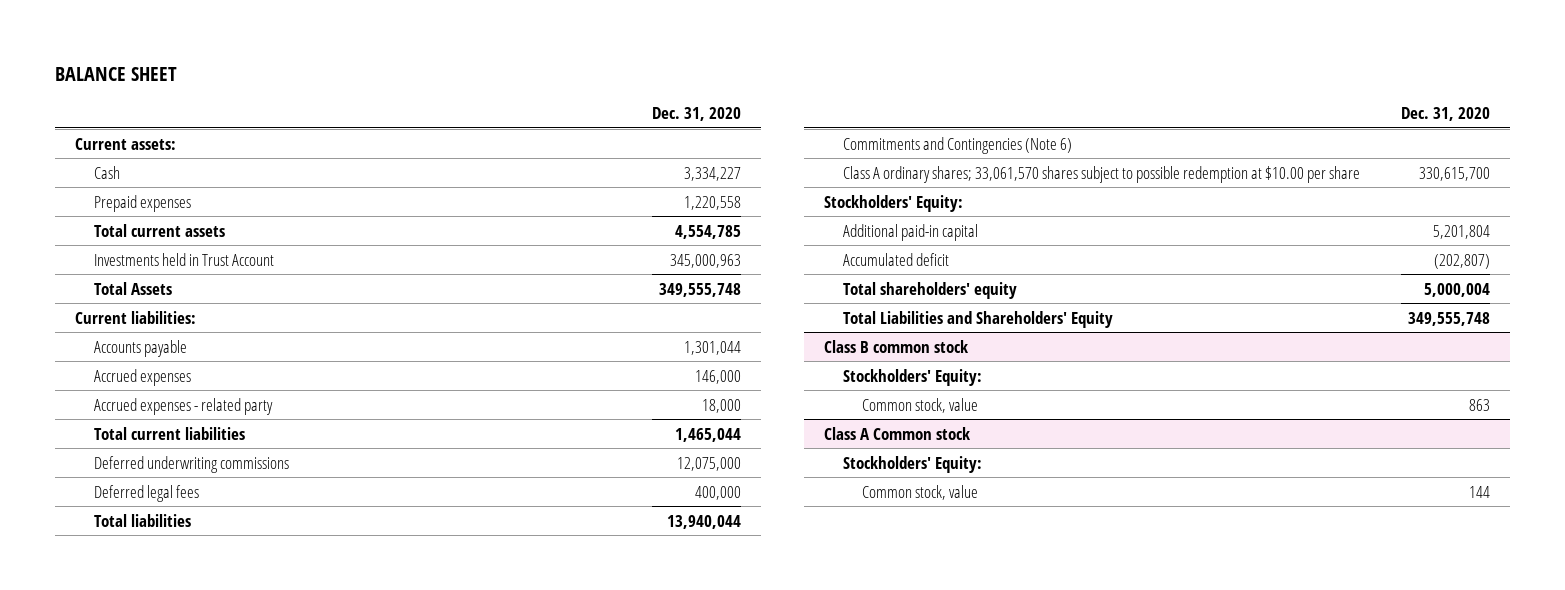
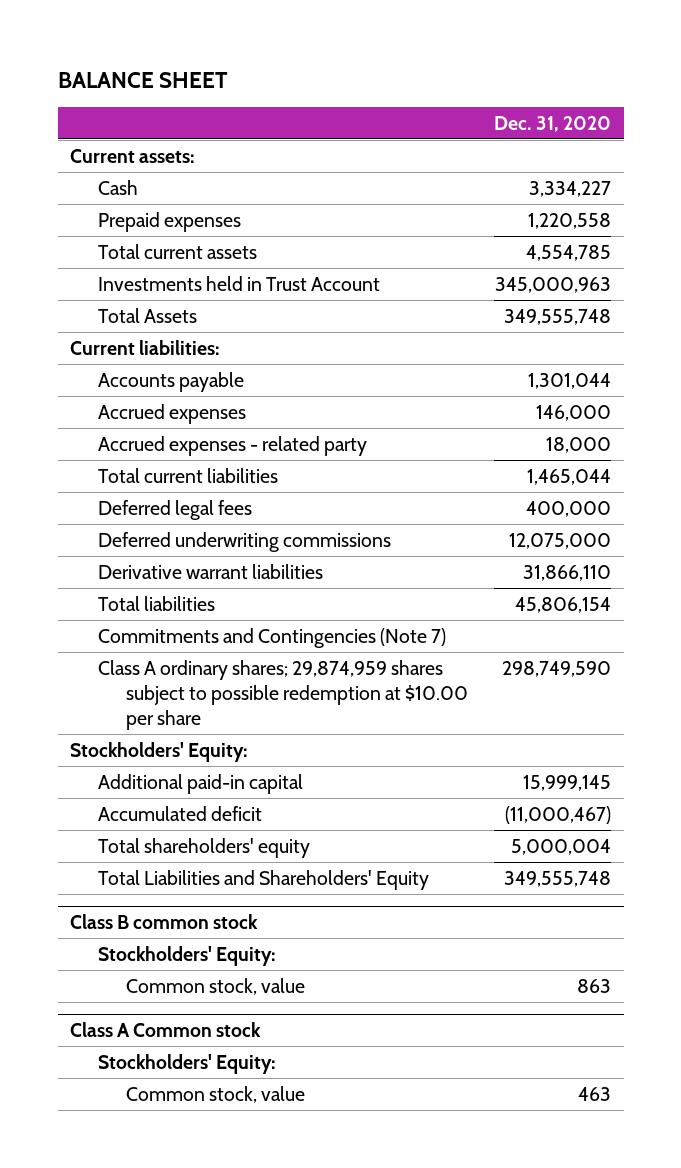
[93,455,289,473] Deferred underwriting commissions -> [98,531,392,552] Deferred underwriting commissions
none -> [98,563,324,579] Derivative warrant liabilities
[666,514,741,529] 13,940,044 -> [514,596,611,613] 45,806,154
[843,136,1073,154] Commitments and Contingencies (Note 6) -> [98,627,447,648] Commitments and Contingencies (Note 7)
[843,165,1361,183] Class A ordinary shares; 33,061,570 shares subject to possible redemption at $10.00 per share -> [98,659,469,731] Class A ordinary shares; 29,874,959 shares subject to possible redemption at $10.00 per share
[1418,166,1490,181] 330,615,700 -> [501,660,611,677] 298,749,590
[1432,224,1490,239] 5,201,804 -> [522,774,611,791] 15,999,145
[1433,253,1490,269] (202,807) -> [504,805,611,824] (11,000,467)
[1468,485,1490,498] 144 -> [577,1086,611,1101] 463

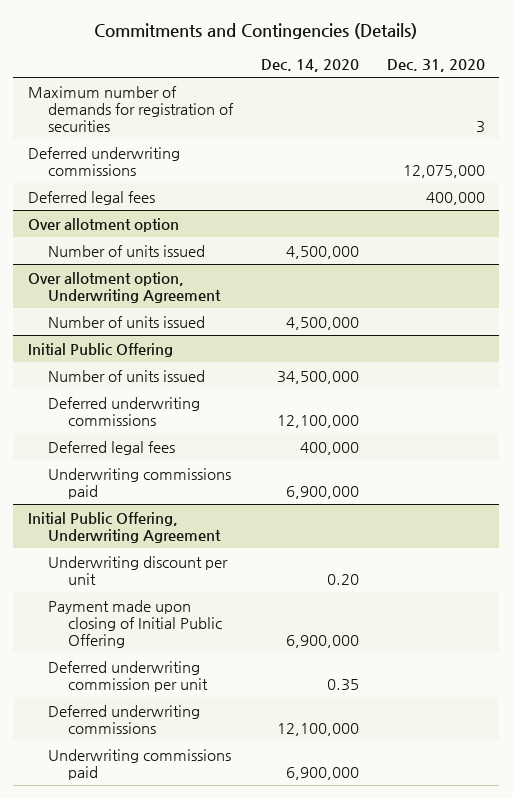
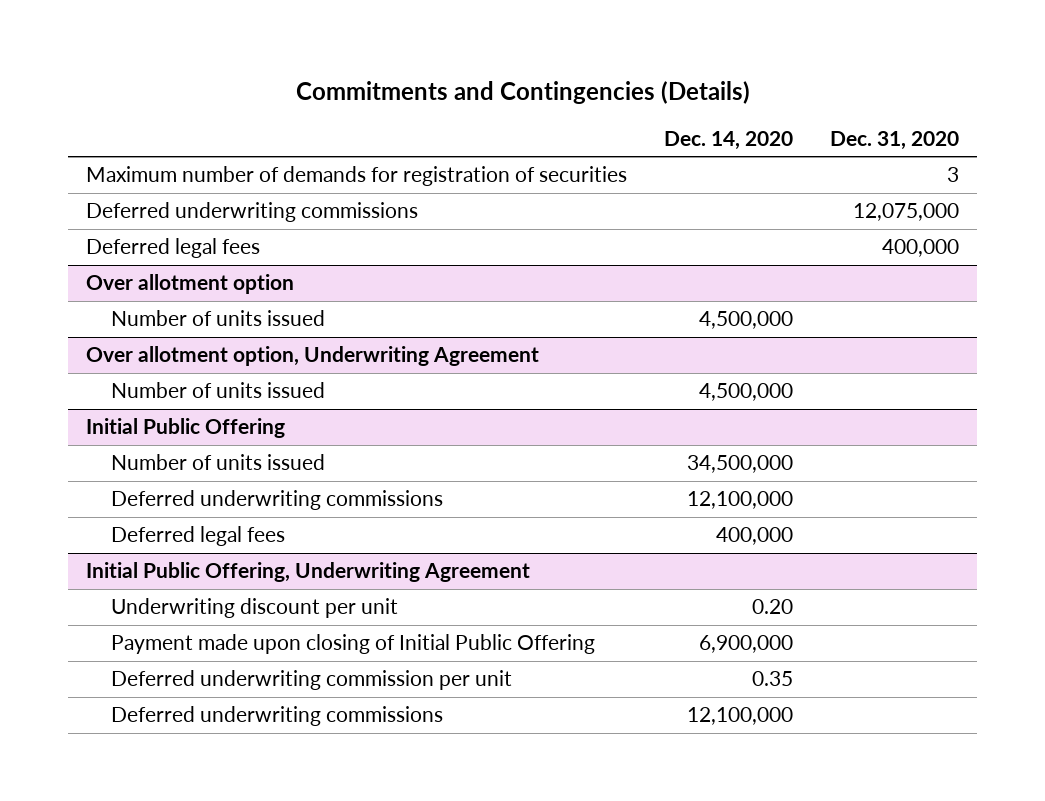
[48,467,232,499] Underwriting commissions paid -> none
[48,748,232,780] Underwriting commissions paid -> none

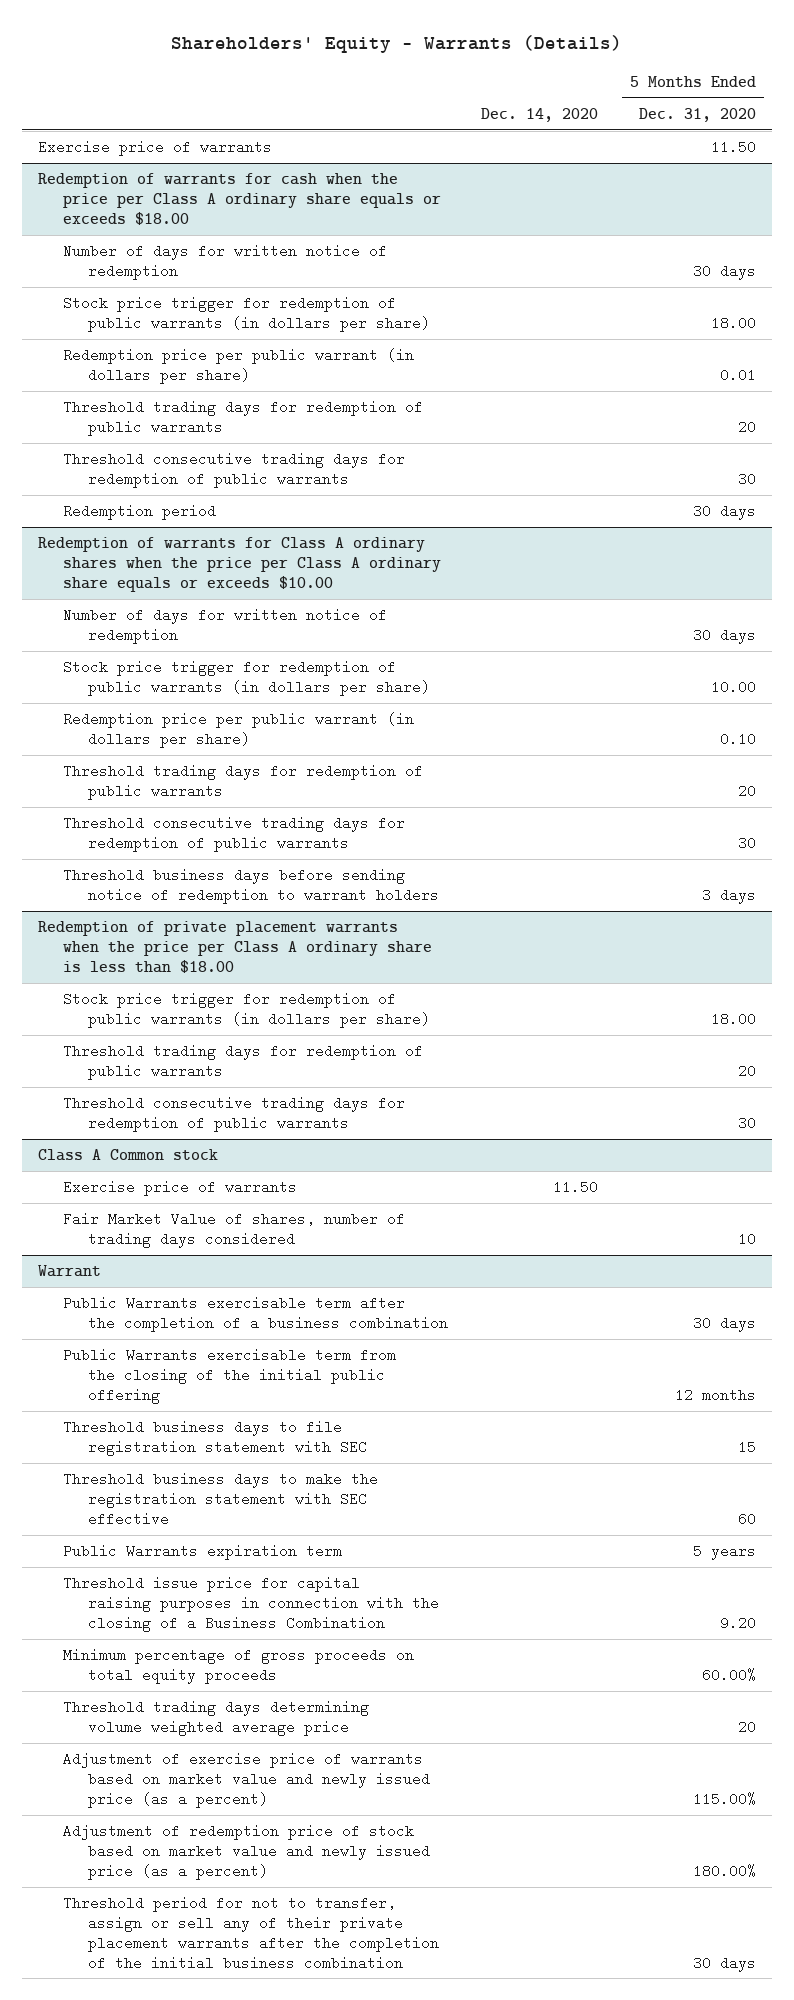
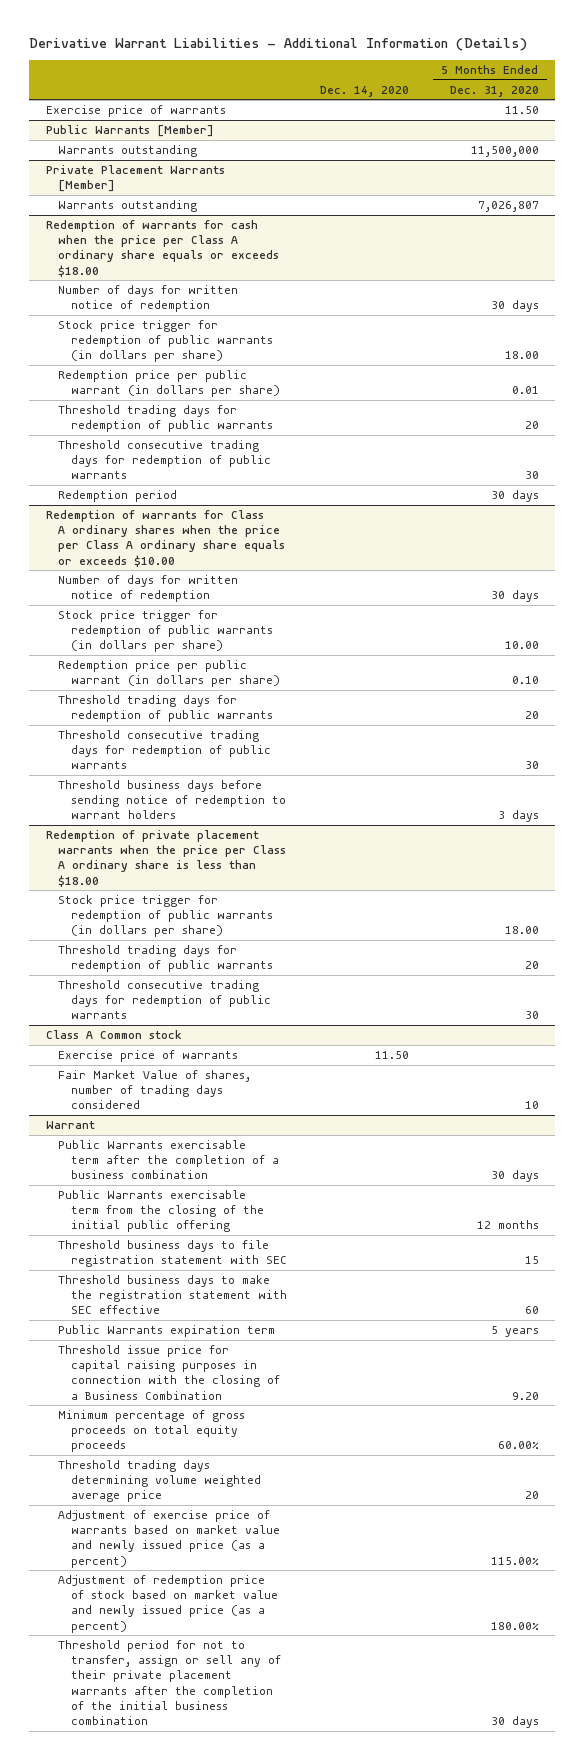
[170,34,622,53] Shareholders' Equity - Warrants (Details) -> [29,38,528,52] Derivative Warrant Liabilities - Additional Information (Details)
none -> [45,124,214,137] Public Warrants [Member]
none -> [58,144,198,157] Warrants outstanding
none -> [45,164,225,193] Private Placement Warrants [Member]
none -> [58,199,198,212] Warrants outstanding

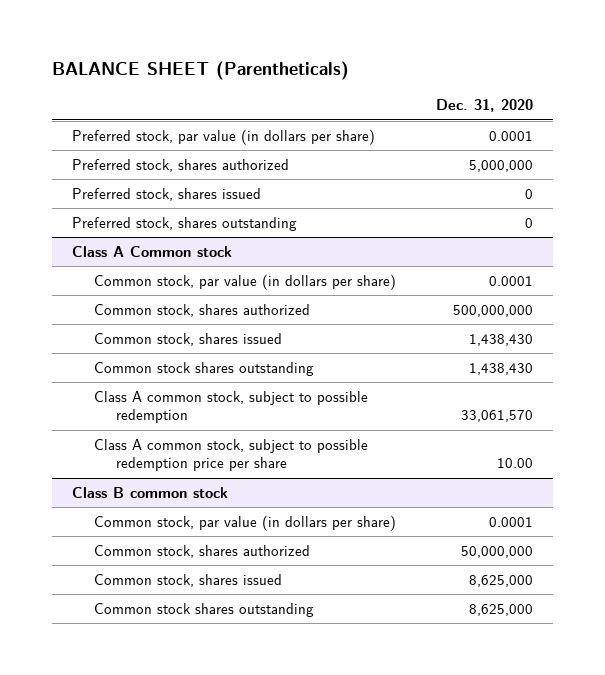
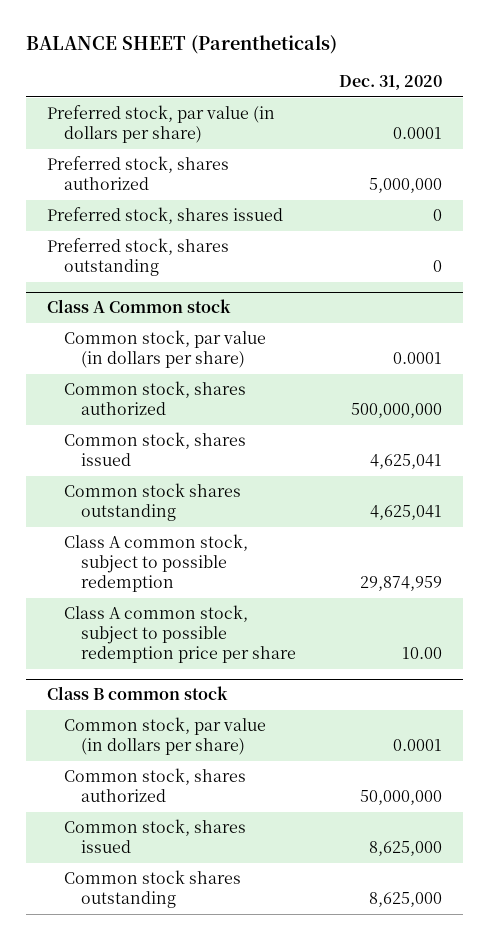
[468,333,533,346] 1,438,430 -> [369,454,442,470] 4,625,041
[468,362,533,375] 1,438,430 -> [369,505,442,521] 4,625,041
[460,410,533,423] 33,061,570 -> [359,576,442,592] 29,874,959

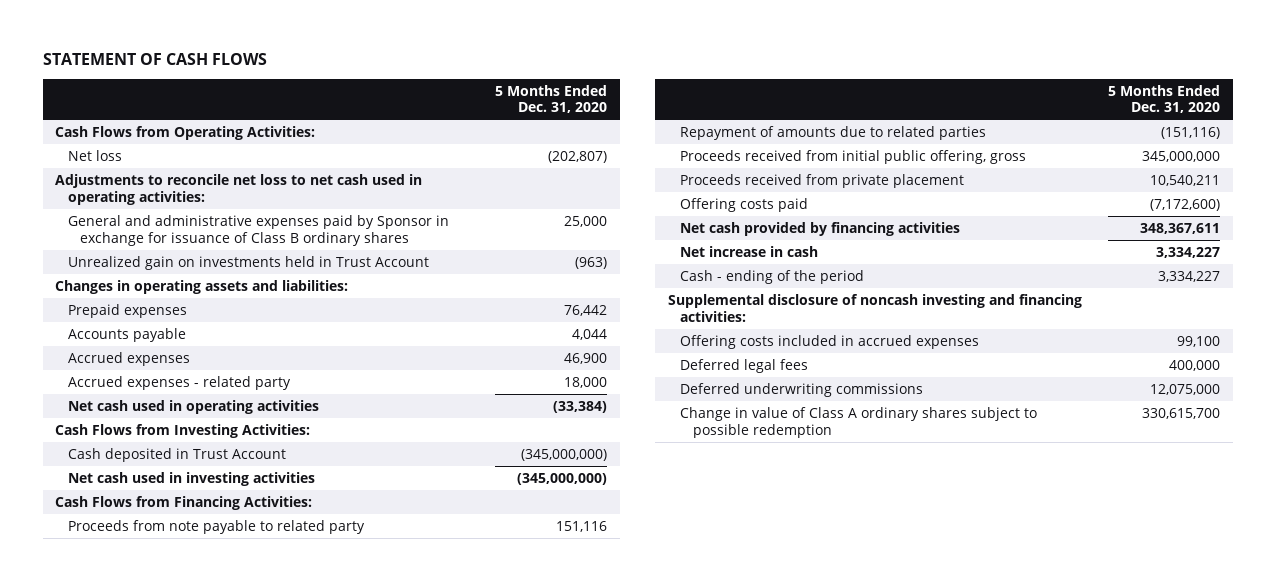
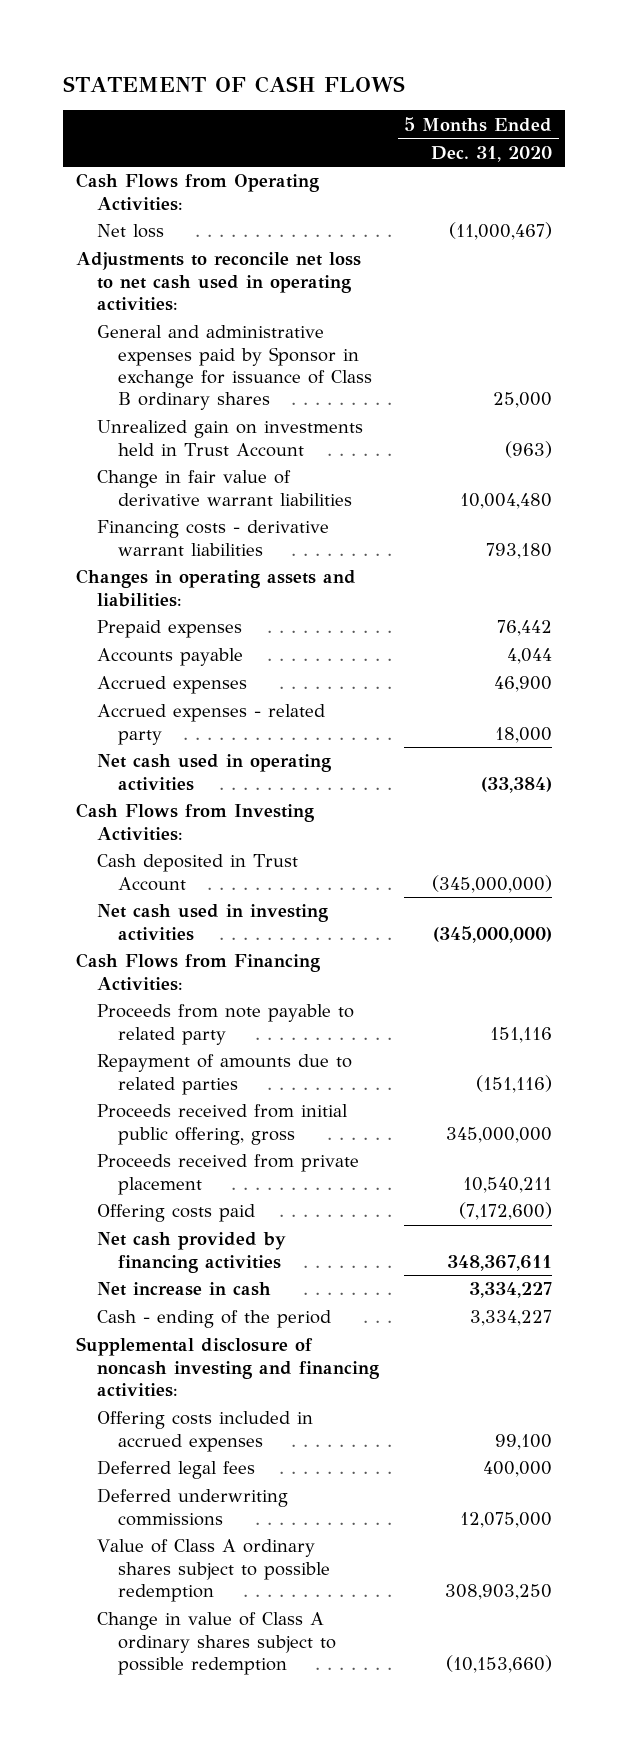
[548,151,608,164] (202,807) -> [449,222,553,241] (11,000,467)
none -> [96,470,353,506] Change in fair value of derivative warrant liabilities
none -> [96,520,329,556] Financing costs - derivative warrant liabilities
none -> [96,1539,331,1603] Value of Class A ordinary shares subject to possible redemption
[1141,408,1220,420] 330,615,700 -> [446,1655,553,1674] (10,153,660)

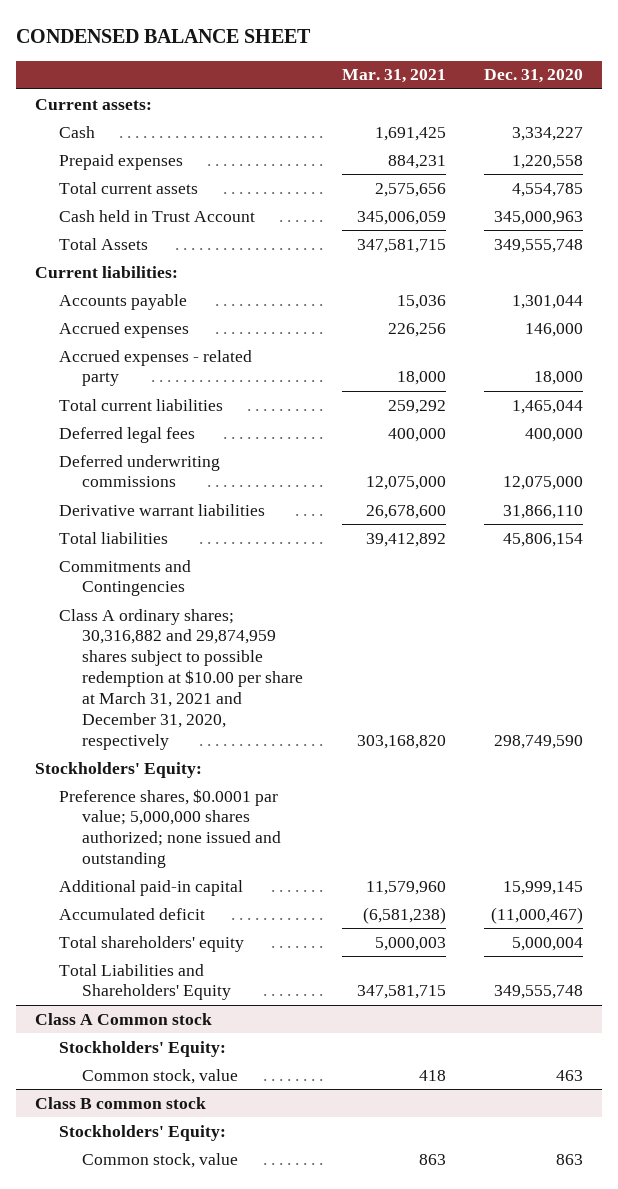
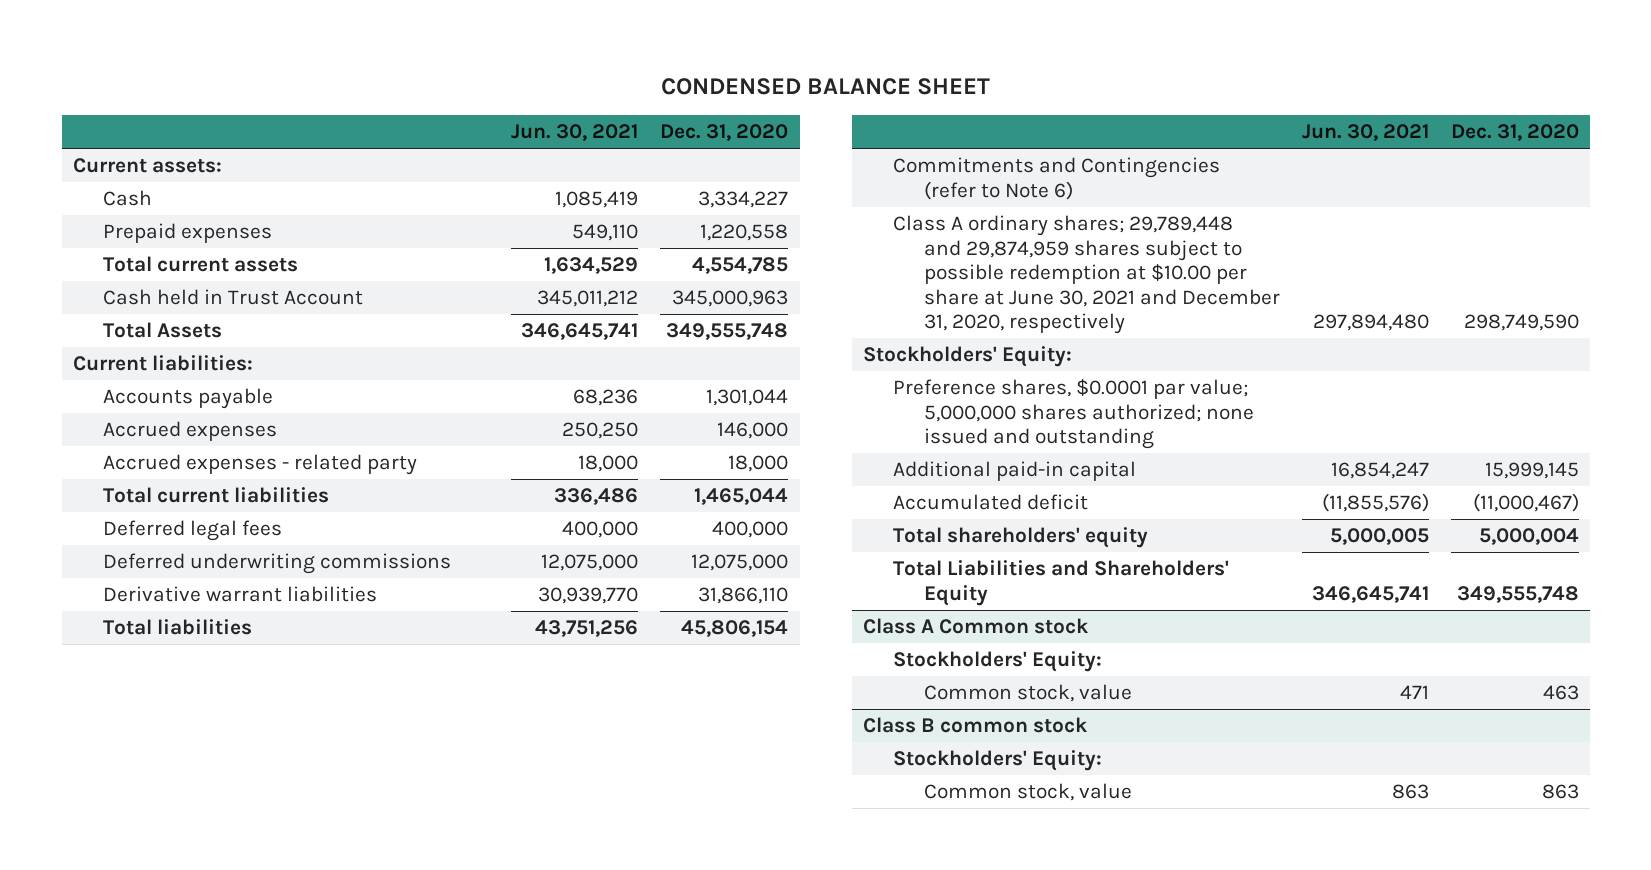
[341,69,446,84] Mar. 31, 2021 -> none
none -> [511,124,639,142] Jun. 30, 2021
[58,559,191,597] Commitments and Contingencies -> [893,157,1221,200] Commitments and Contingencies (refer to Note 6)
[58,608,304,750] Class A ordinary shares; 30,316,882 and 29,874,959 shares subject to possible redemption at $10.00 per share at March 31, 2021 and December 31, 2020, respectively -> [893,215,1280,335] Class A ordinary shares; 29,789,448 and 29,874,959 shares subject to possible redemption at $10.00 per share at June 30, 2021 and December 31, 2020, respectively

